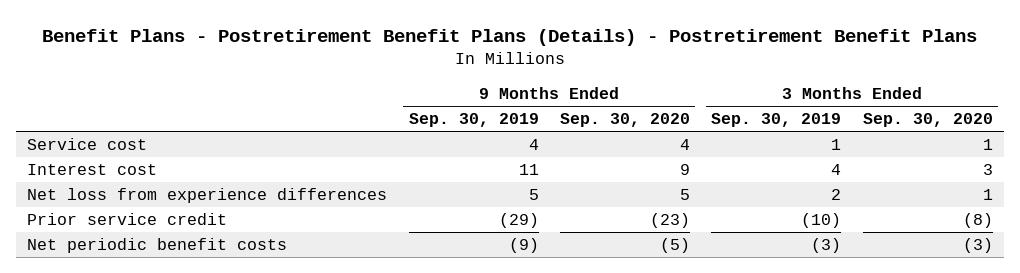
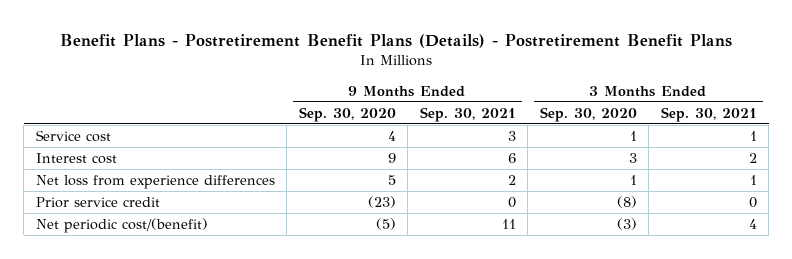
[408,113,539,128] Sep. 30, 2019 -> none
[711,113,842,128] Sep. 30, 2019 -> none
none -> [419,106,516,122] Sep. 30, 2021
none -> [660,106,757,122] Sep. 30, 2021
[27,238,288,254] Net periodic benefit costs -> [35,217,208,233] Net periodic cost/(benefit)

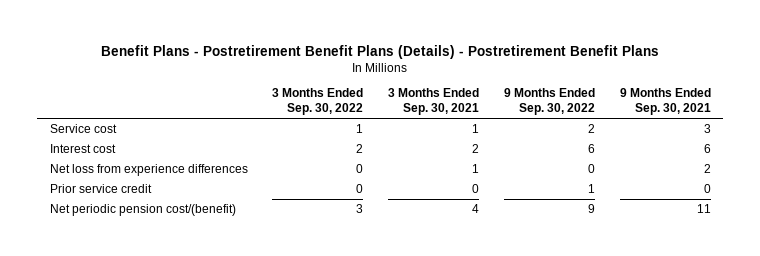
[298,106,396,122] Sep. 30, 2020 -> none
[539,106,637,122] Sep. 30, 2020 -> none
none -> [272,88,364,116] 3 Months Ended Sep. 30, 2022
none -> [503,88,595,116] 9 Months Ended Sep. 30, 2022
[35,217,208,233] Net periodic cost/(benefit) -> [49,204,236,217] Net periodic pension cost/(benefit)

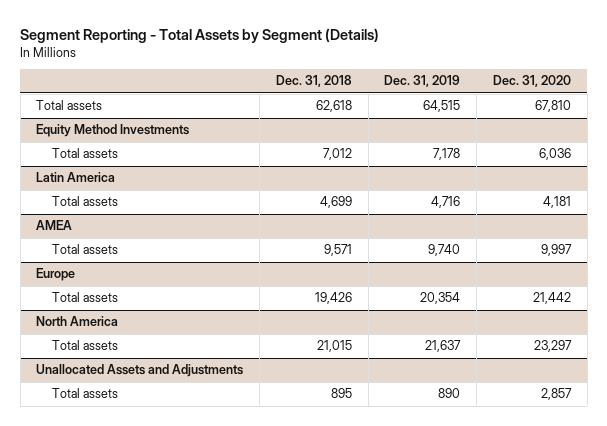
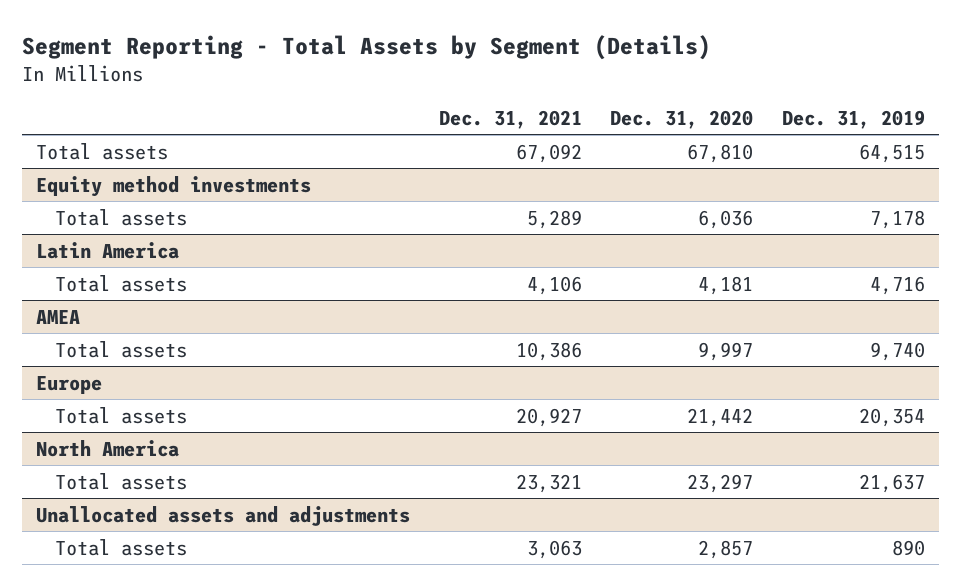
[275,75,352,88] Dec. 31, 2018 -> none
none -> [438,109,582,129] Dec. 31, 2021
[36,124,190,138] Equity Method Investments -> [36,175,312,197] Equity method investments
[36,364,244,378] Unallocated Assets and Adjustments -> [36,505,411,526] Unallocated assets and adjustments

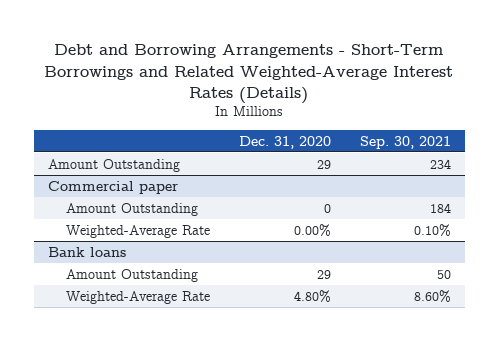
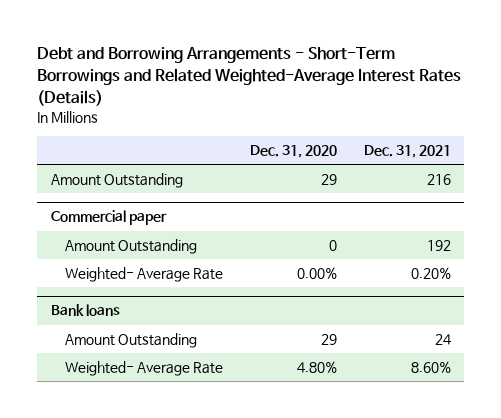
[359,135,451,149] Sep. 30, 2021 -> none
none -> [363,145,451,159] Dec. 31, 2021
[65,224,210,238] Weighted-Average Rate -> [65,267,224,283] Weighted- Average Rate
[65,290,210,304] Weighted-Average Rate -> [65,361,224,377] Weighted- Average Rate

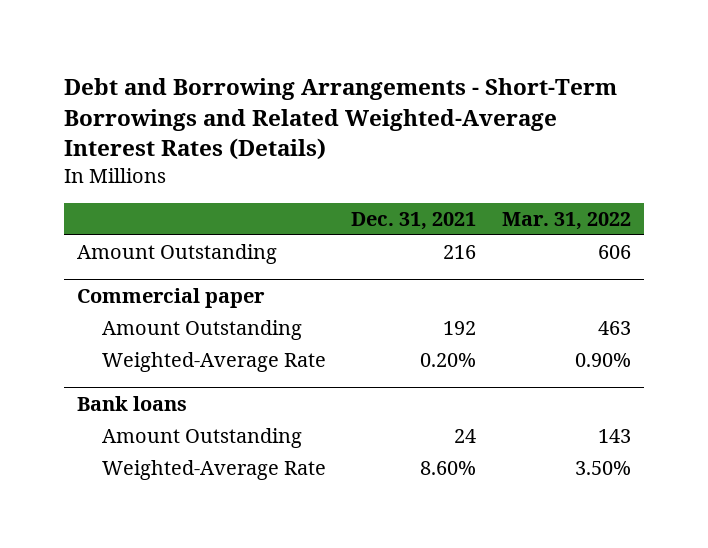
[250,145,338,159] Dec. 31, 2020 -> none
none -> [502,211,632,230] Mar. 31, 2022
[65,267,224,283] Weighted- Average Rate -> [101,352,326,373] Weighted-Average Rate
[65,361,224,377] Weighted- Average Rate -> [101,460,326,481] Weighted-Average Rate

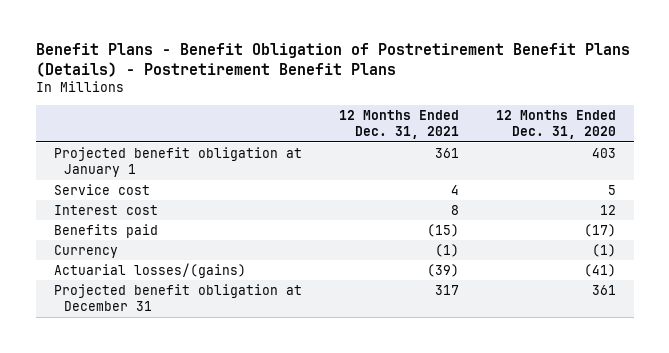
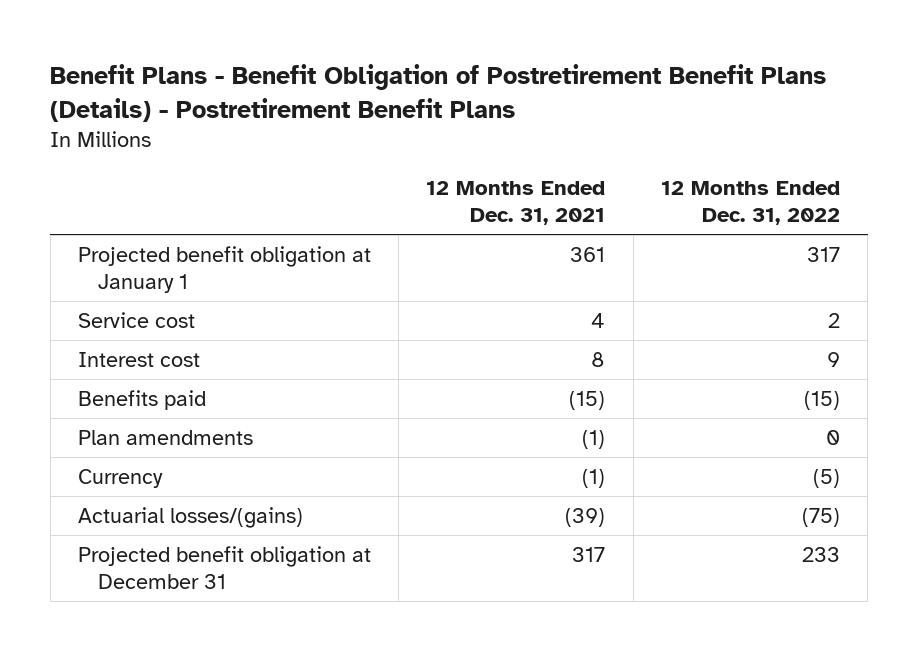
[495,109,616,140] 12 Months Ended Dec. 31, 2020 -> none
none -> [661,181,841,226] 12 Months Ended Dec. 31, 2022
none -> [77,429,253,445] Plan amendments

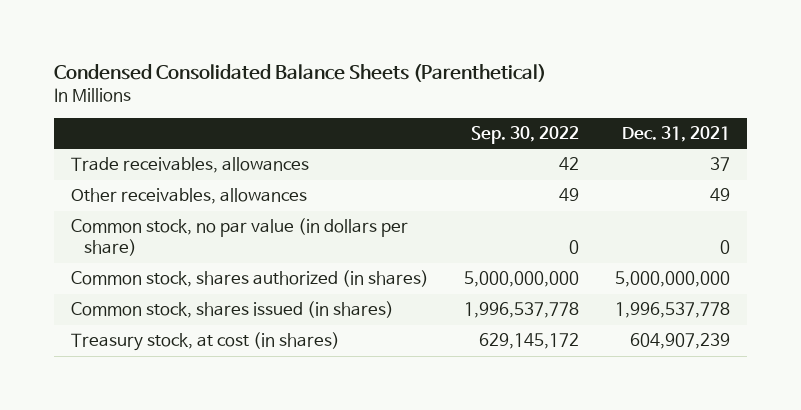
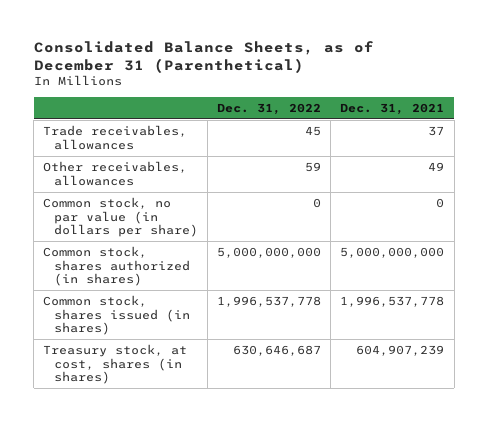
[53,64,546,83] Condensed Consolidated Balance Sheets (Parenthetical) -> [33,40,374,73] Consolidated Balance Sheets, as of December 31 (Parenthetical)
[471,125,580,144] Sep. 30, 2022 -> none
none -> [217,102,322,115] Dec. 31, 2022
[71,332,341,352] Treasury stock, at cost (in shares) -> [43,344,188,385] Treasury stock, at cost, shares (in shares)

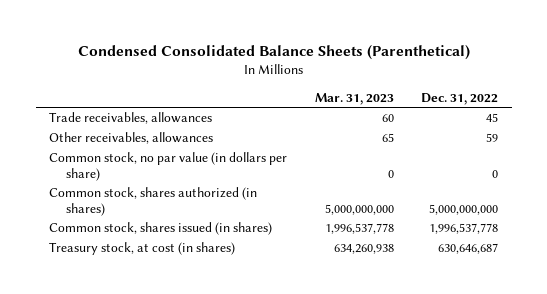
[33,40,374,73] Consolidated Balance Sheets, as of December 31 (Parenthetical) -> [77,45,470,61] Condensed Consolidated Balance Sheets (Parenthetical)
[340,102,445,115] Dec. 31, 2021 -> none
none -> [314,92,394,105] Mar. 31, 2023
[43,344,188,385] Treasury stock, at cost, shares (in shares) -> [49,242,236,256] Treasury stock, at cost (in shares)

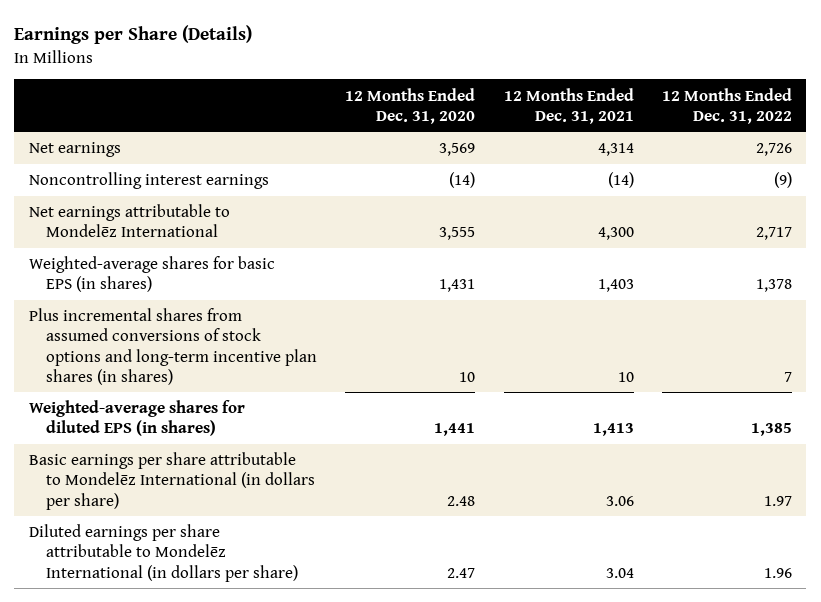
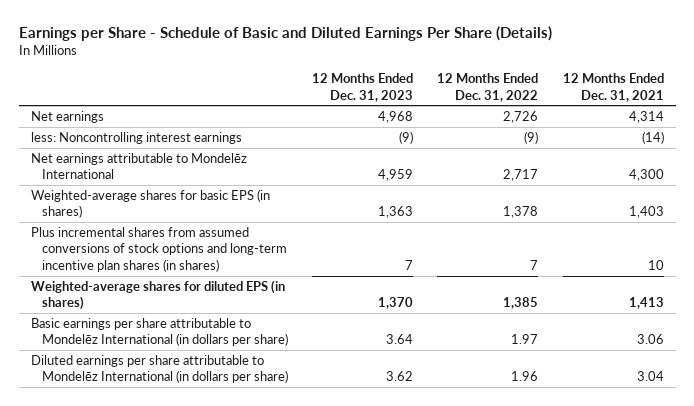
[14,25,253,45] Earnings per Share (Details) -> [18,26,552,42] Earnings per Share - Schedule of Basic and Diluted Earnings Per Share (Details)
[345,87,476,124] 12 Months Ended Dec. 31, 2020 -> none
none -> [312,73,414,102] 12 Months Ended Dec. 31, 2023
[28,172,269,190] Noncontrolling interest earnings -> [30,131,242,144] less: Noncontrolling interest earnings

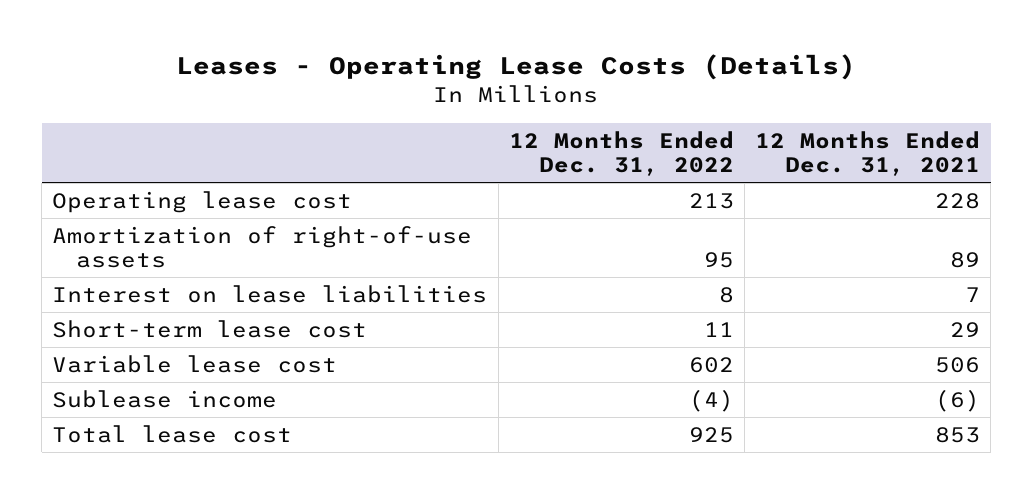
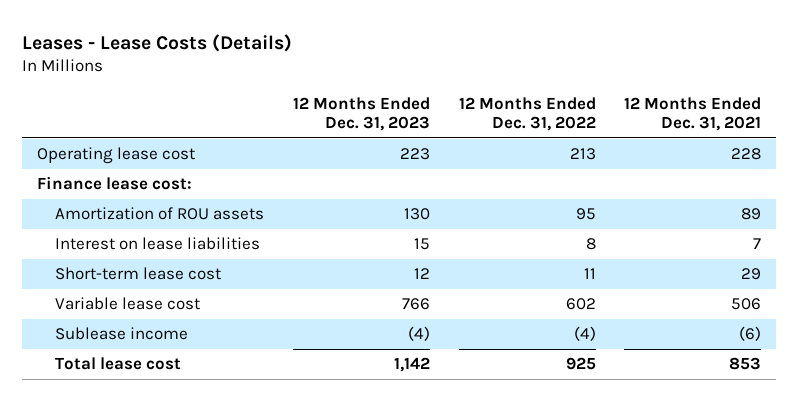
[176,54,857,81] Leases - Operating Lease Costs (Details) -> [22,33,293,52] Leases - Lease Costs (Details)
none -> [292,96,430,132] 12 Months Ended Dec. 31, 2023
none -> [36,176,192,191] Finance lease cost:
[52,225,473,269] Amortization of right-of-use assets -> [55,207,265,221] Amortization of ROU assets

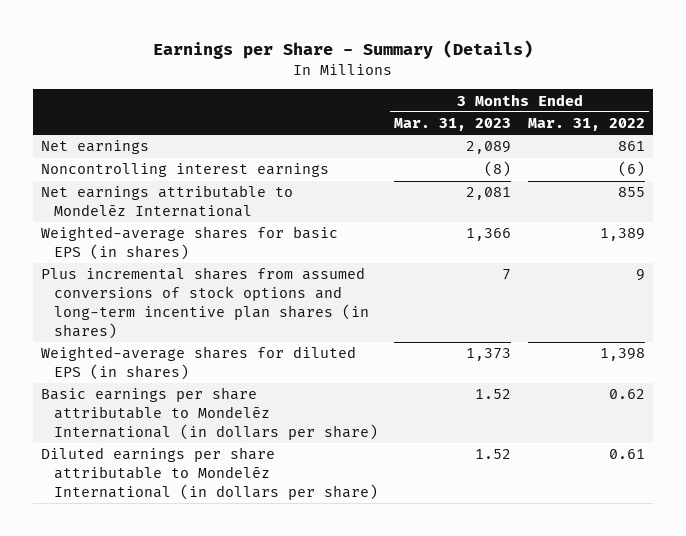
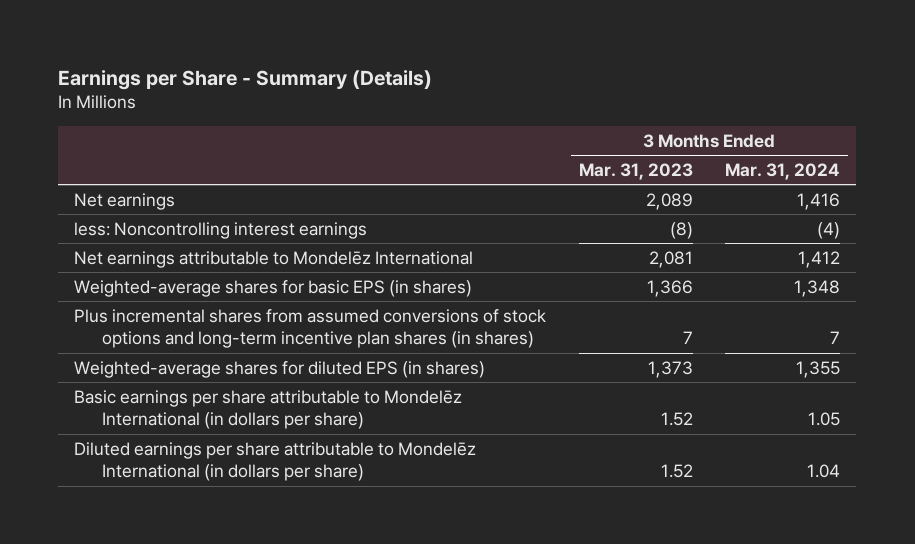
[527,118,645,132] Mar. 31, 2022 -> none
none -> [725,162,841,180] Mar. 31, 2024
[40,163,329,178] Noncontrolling interest earnings -> [74,221,368,239] less: Noncontrolling interest earnings

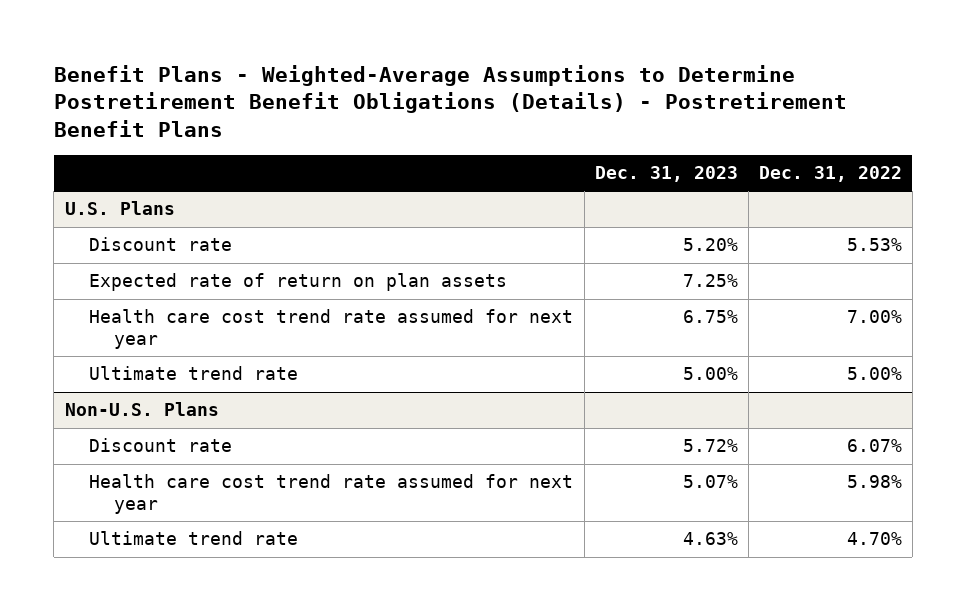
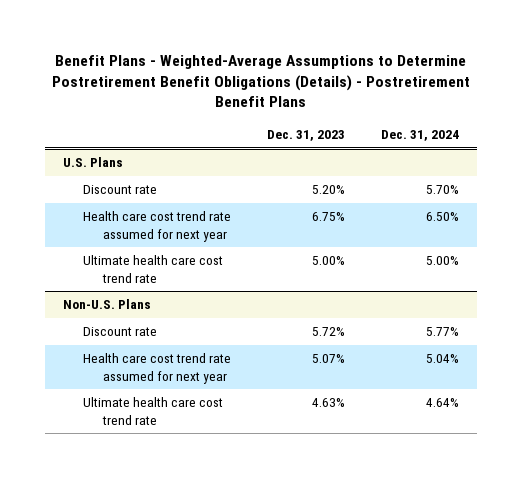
[758,166,902,183] Dec. 31, 2022 -> none
none -> [381,129,460,141] Dec. 31, 2024
[89,273,508,292] Expected rate of return on plan assets -> none
[89,366,299,381] Ultimate trend rate -> [83,255,224,283] Ultimate health care cost trend rate
[89,531,299,546] Ultimate trend rate -> [83,397,224,425] Ultimate health care cost trend rate

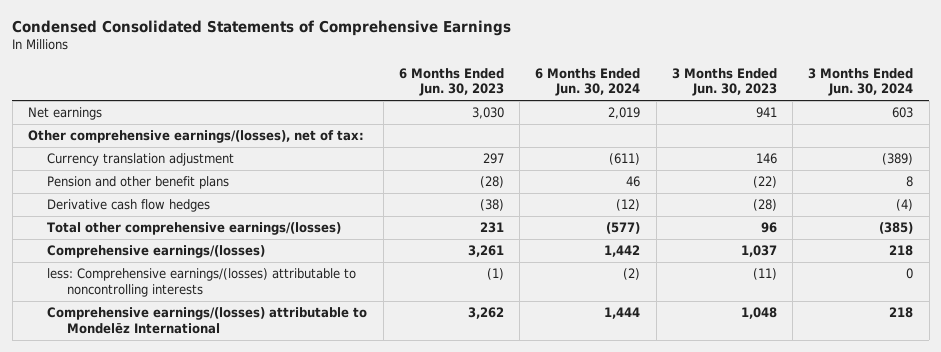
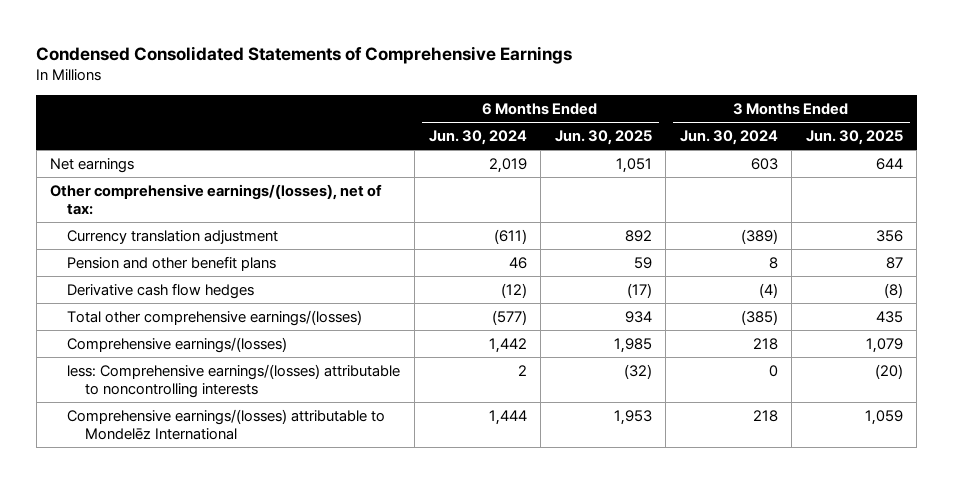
[398,67,504,97] 6 Months Ended Jun. 30, 2023 -> none
[671,67,777,97] 3 Months Ended Jun. 30, 2023 -> none
none -> [554,130,652,146] Jun. 30, 2025
none -> [805,130,903,146] Jun. 30, 2025
[623,268,641,281] (2) -> [517,364,527,376] 2

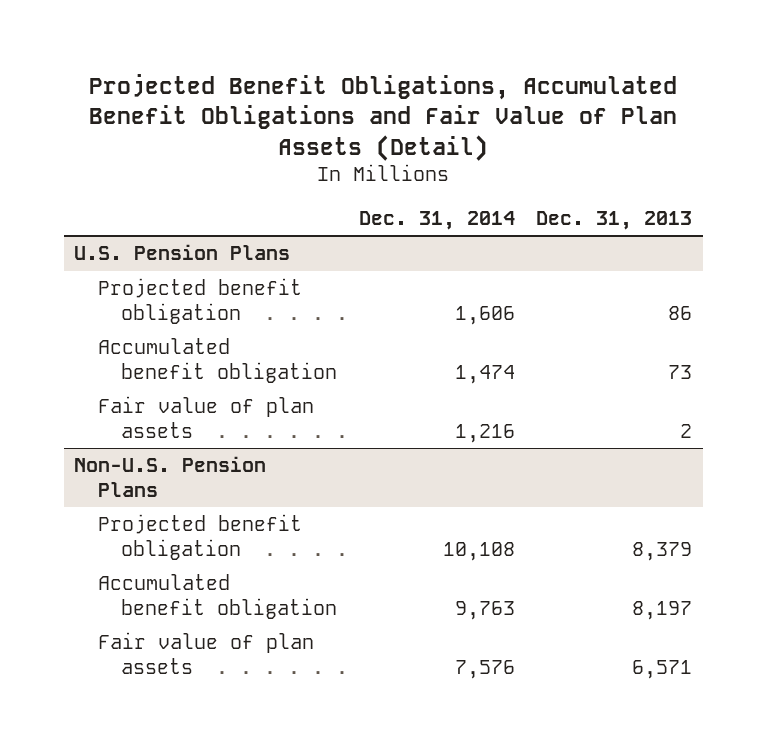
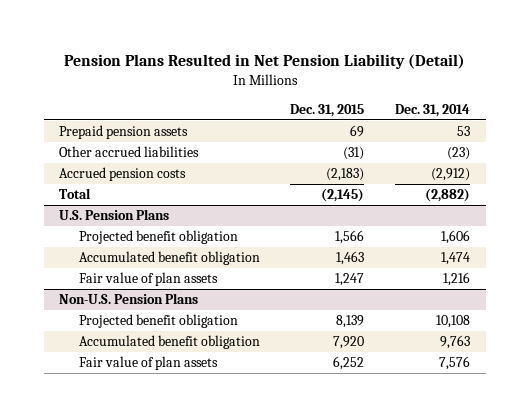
[89,73,678,161] Projected Benefit Obligations, Accumulated Benefit Obligations and Fair Value of Plan Assets (Detail) -> [63,53,465,69] Pension Plans Resulted in Net Pension Liability (Detail)
[536,210,693,230] Dec. 31, 2013 -> none
none -> [290,103,365,117] Dec. 31, 2015
none -> [59,125,189,140] Prepaid pension assets
none -> [59,146,200,158] Other accrued liabilities
none -> [59,167,187,182] Accrued pension costs
none -> [59,188,92,200] Total

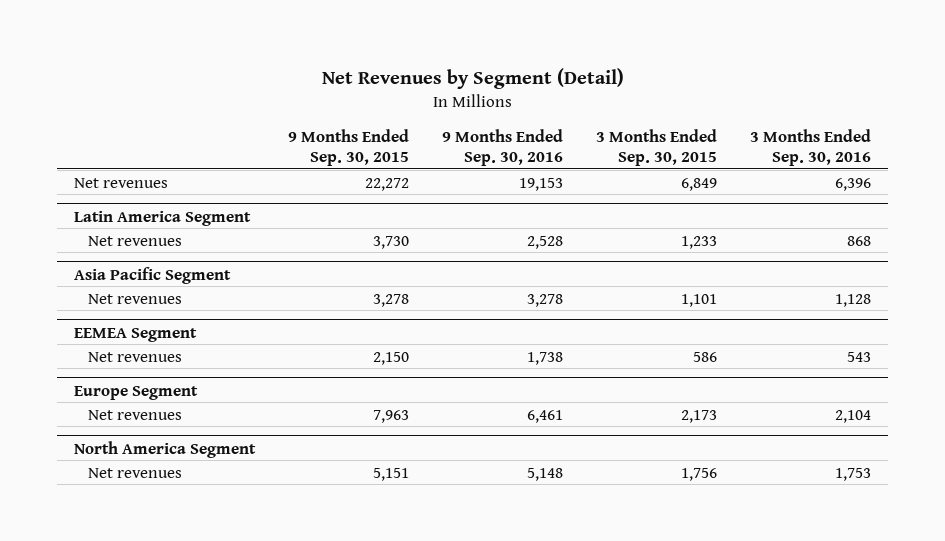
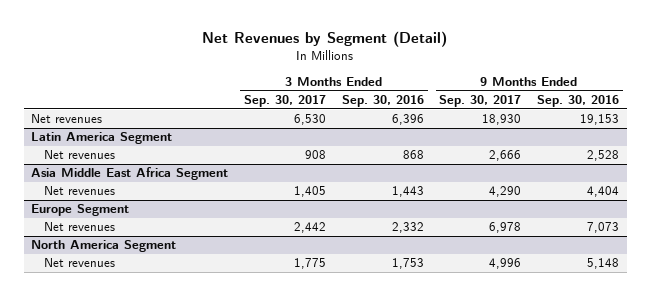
[288,129,410,167] 9 Months Ended Sep. 30, 2015 -> none
[596,129,718,167] 3 Months Ended Sep. 30, 2015 -> none
none -> [244,95,327,108] Sep. 30, 2017
none -> [439,95,522,108] Sep. 30, 2017
[73,266,231,284] Asia Pacific Segment -> none
[73,327,197,342] EEMEA Segment -> none
[88,351,183,362] Net revenues -> none
none -> [31,167,229,181] Asia Middle East Africa Segment
[527,293,564,307] 3,278 -> [587,186,620,198] 4,404
[835,293,872,307] 1,128 -> [391,186,424,198] 1,443
[527,409,564,423] 6,461 -> [587,222,620,234] 7,073
[835,409,872,423] 2,104 -> [391,222,424,234] 2,332

